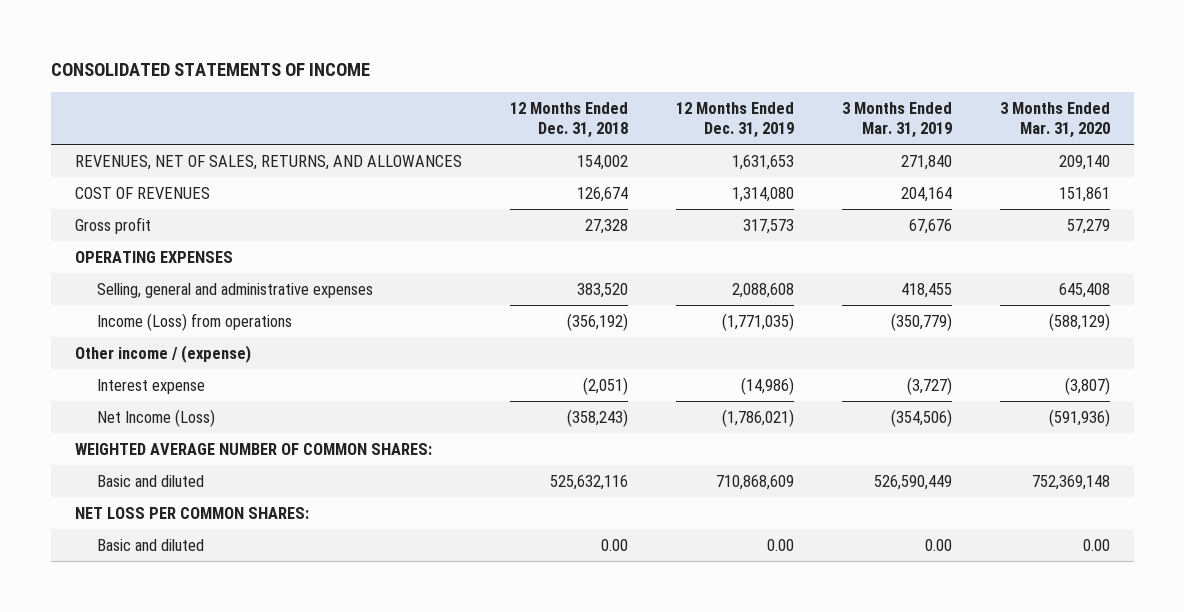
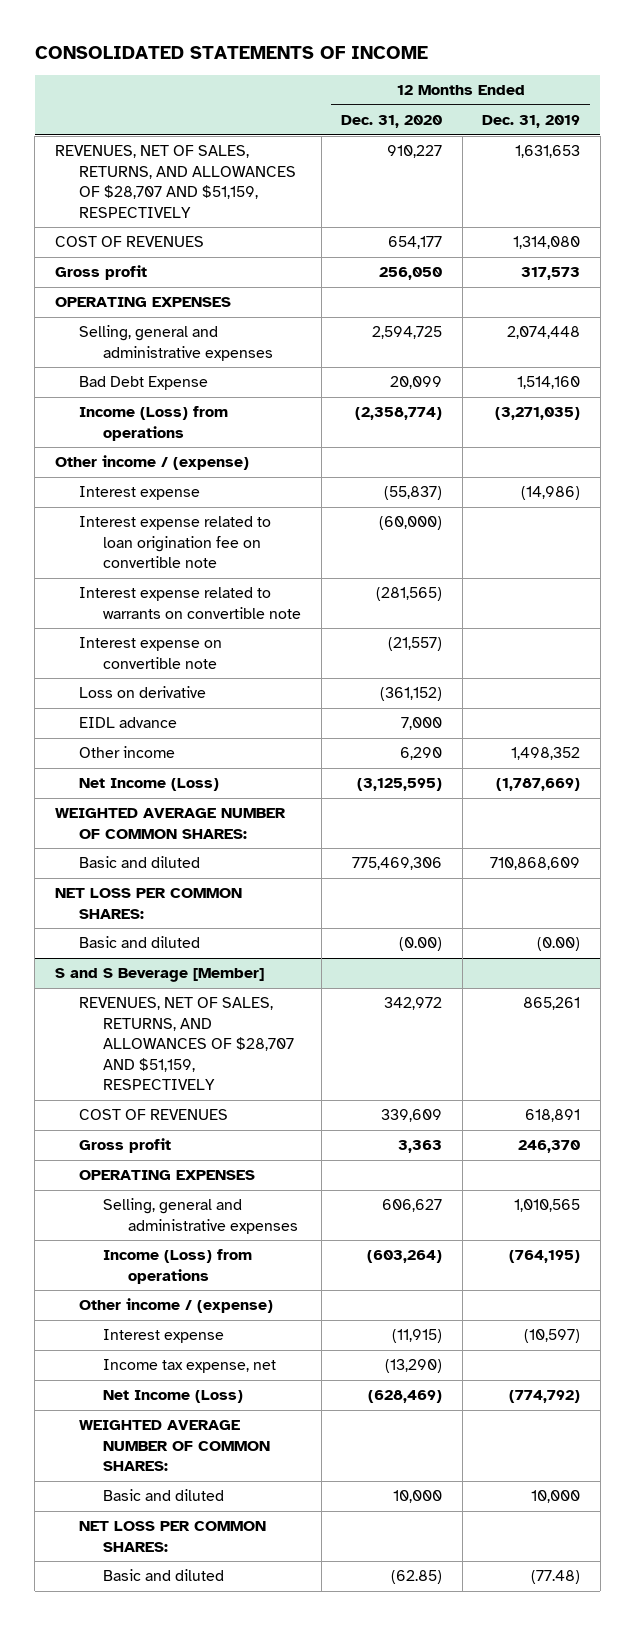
[509,102,628,138] 12 Months Ended Dec. 31, 2018 -> none
[841,102,952,138] 3 Months Ended Mar. 31, 2019 -> none
[999,102,1110,138] 3 Months Ended Mar. 31, 2020 -> none
none -> [341,115,443,129] Dec. 31, 2020
[74,154,462,170] REVENUES, NET OF SALES, RETURNS, AND ALLOWANCES -> [54,145,296,218] REVENUES, NET OF SALES, RETURNS, AND ALLOWANCES OF $28,707 AND $51,159, RESPECTIVELY
[731,282,794,298] 2,088,608 -> [507,326,581,340] 2,074,448
none -> [78,376,208,391] Bad Debt Expense
[721,312,794,331] (1,771,035) -> [495,407,581,421] (3,271,035)
none -> [78,516,271,569] Interest expense related to loan origination fee on convertible note
none -> [78,587,302,619] Interest expense related to warrants on convertible note
none -> [78,637,222,669] Interest expense on convertible note
none -> [78,686,206,699] Loss on derivative
none -> [78,717,177,729] EIDL advance
none -> [78,746,175,759] Other income
[721,408,794,427] (1,786,021) -> [496,778,581,792] (1,787,669)
[766,538,794,551] 0.00 -> [537,937,581,952] (0.00)
none -> [54,968,264,983] S and S Beverage [Member]
none -> [78,997,295,1091] REVENUES, NET OF SALES, RETURNS, AND ALLOWANCES OF $28,707 AND $51,159, RESPECTIVELY
none -> [78,1109,228,1121] COST OF REVENUES
none -> [78,1138,171,1154] Gross profit
none -> [78,1170,255,1181] OPERATING EXPENSES
none -> [103,1198,298,1234] Selling, general and administrative expenses
none -> [103,1249,253,1284] Income (Loss) from operations
none -> [78,1298,273,1314] Other income / (expense)
none -> [103,1329,225,1344] Interest expense
none -> [103,1359,277,1374] Income tax expense, net
none -> [103,1390,244,1404] Net Income (Loss)
none -> [78,1420,271,1472] WEIGHTED AVERAGE NUMBER OF COMMON SHARES:
none -> [103,1489,225,1502] Basic and diluted
none -> [78,1521,266,1552] NET LOSS PER COMMON SHARES:
none -> [103,1569,225,1582] Basic and diluted

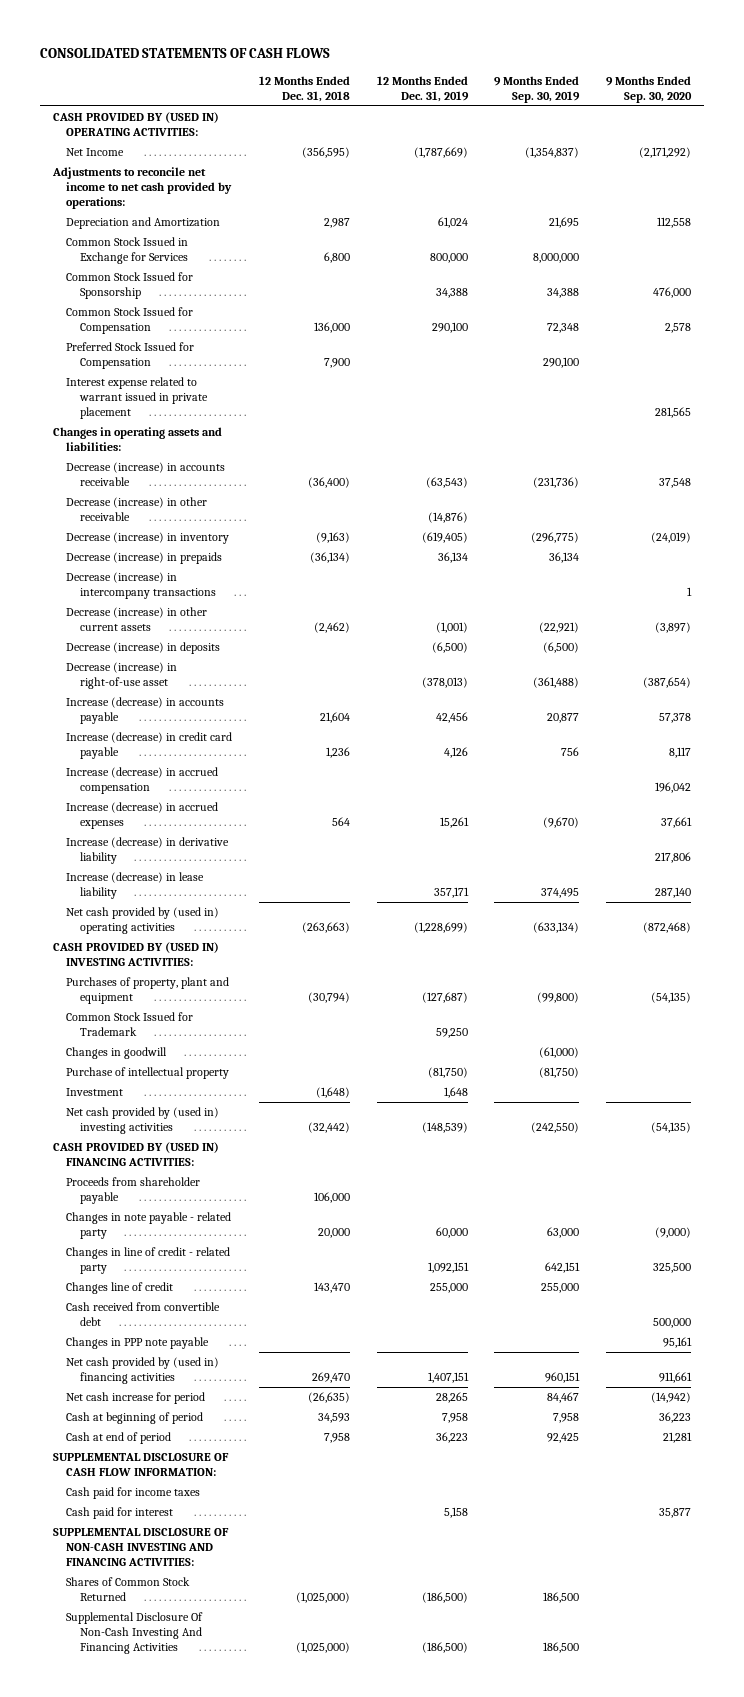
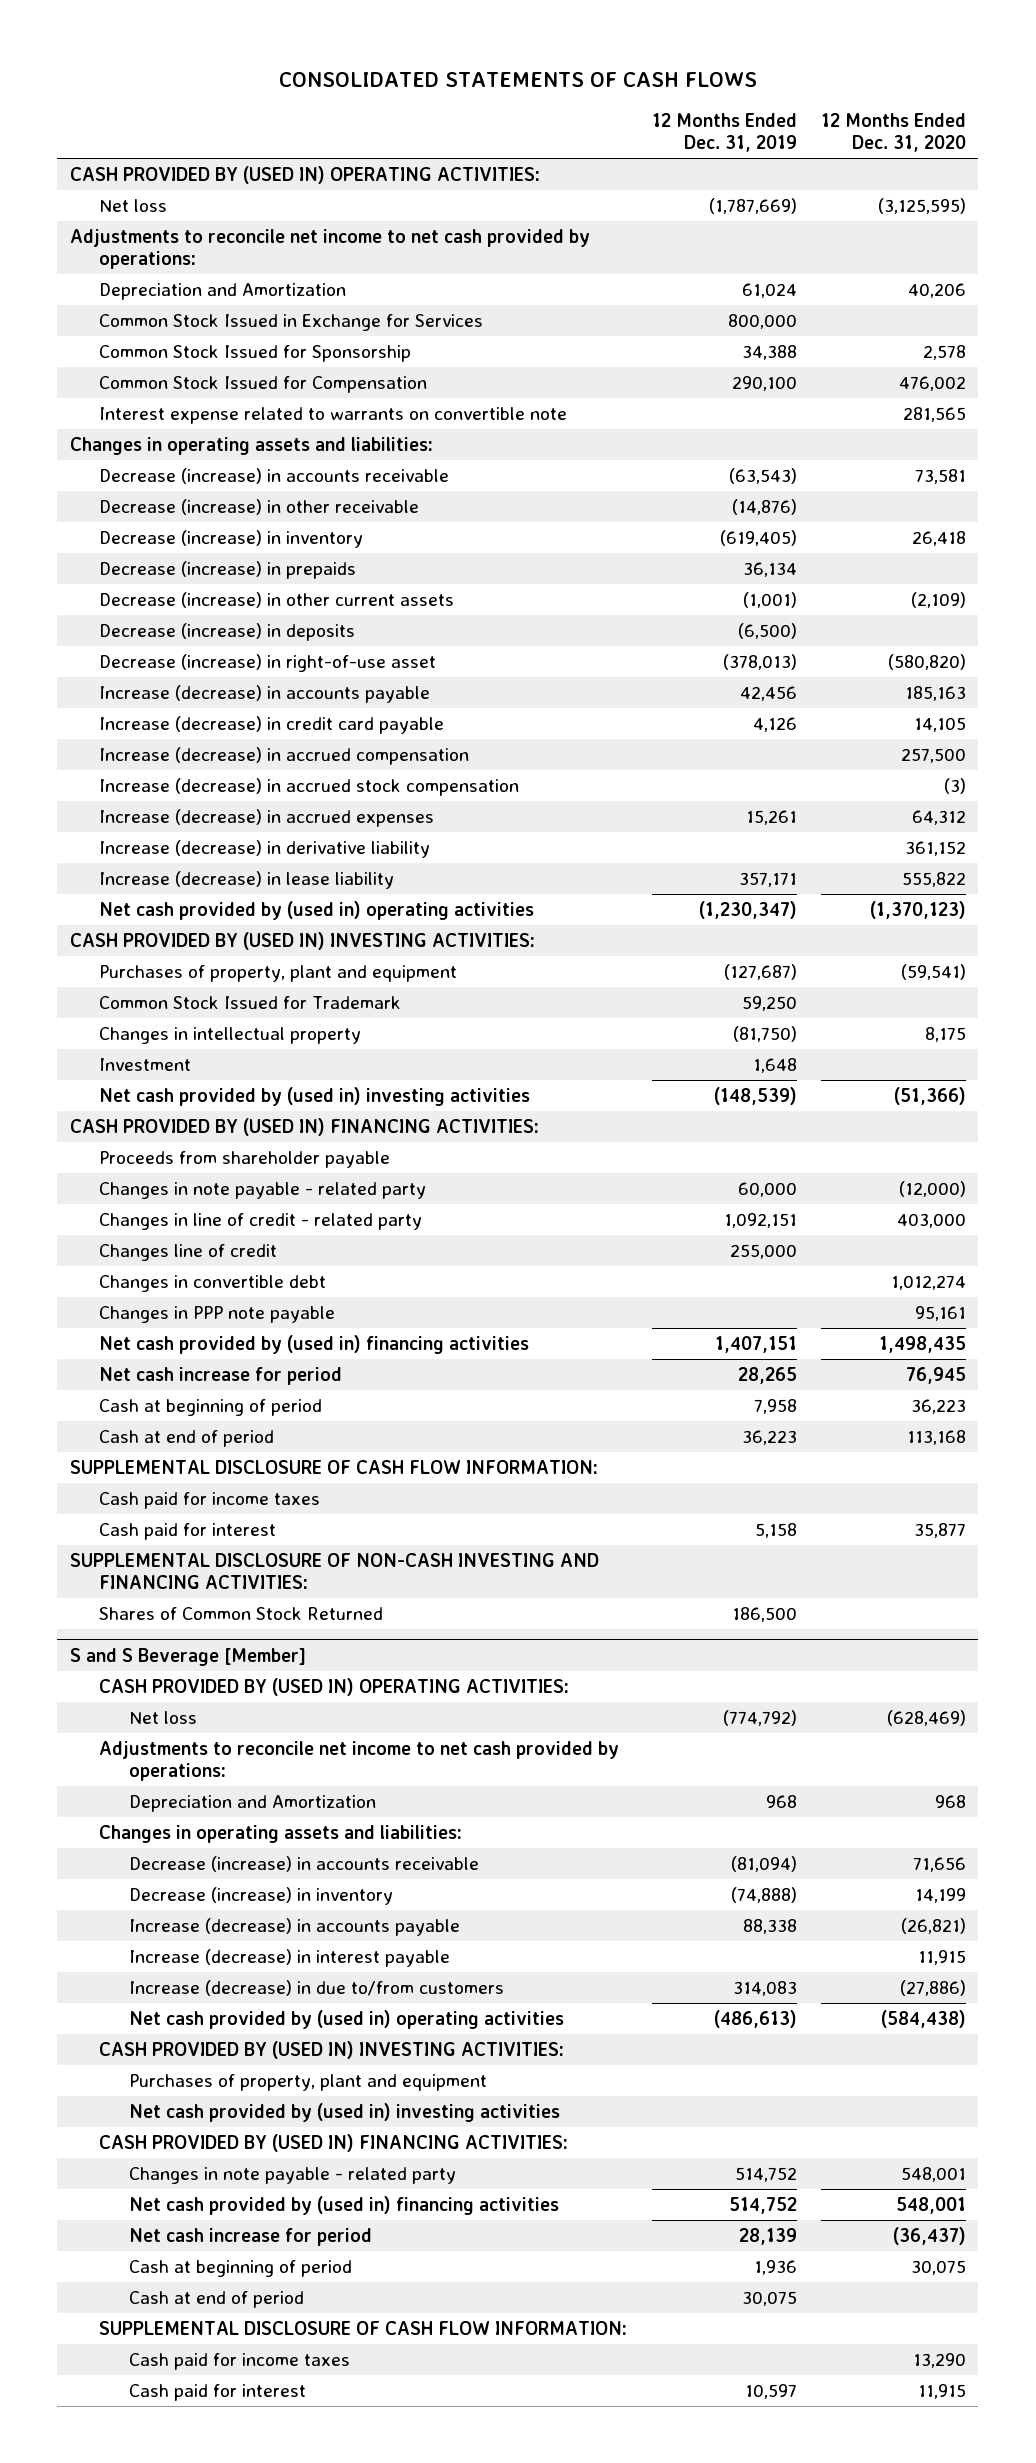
[258,75,350,102] 12 Months Ended Dec. 31, 2018 -> none
[494,75,581,103] 9 Months Ended Sep. 30, 2019 -> none
[606,75,693,103] 9 Months Ended Sep. 30, 2020 -> none
none -> [821,113,967,153] 12 Months Ended Dec. 31, 2020
[66,148,125,157] Net Income -> [99,198,168,212] Net loss
[66,342,195,370] Preferred Stock Issued for Compensation -> none
[66,377,208,419] Interest expense related to warrant issued in private placement -> none
none -> [99,406,568,424] Interest expense related to warrants on convertible note
[66,572,216,600] Decrease (increase) in intercompany transactions -> none
none -> [99,777,520,796] Increase (decrease) in accrued stock compensation
[413,922,468,934] (1,228,699) -> [698,900,797,919] (1,230,347)
[66,1047,168,1060] Changes in goodwill -> none
[66,1067,230,1080] Purchase of intellectual property -> [99,1026,362,1044] Changes in intellectual property
[66,1302,221,1327] Cash received from convertible debt -> [99,1274,327,1292] Changes in convertible debt
[66,1612,204,1654] Supplemental Disclosure Of Non-Cash Investing And Financing Activities -> none
[421,1592,468,1604] (186,500) -> [731,1606,797,1622] 186,500
none -> [69,1647,306,1666] S and S Beverage [Member]
none -> [99,1677,570,1696] CASH PROVIDED BY (USED IN) OPERATING ACTIVITIES:
none -> [128,1710,197,1724] Net loss
none -> [99,1740,620,1781] Adjustments to reconcile net income to net cash provided by operations:
none -> [128,1794,376,1812] Depreciation and Amortization
none -> [99,1824,463,1843] Changes in operating assets and liabilities:
none -> [128,1855,479,1872] Decrease (increase) in accounts receivable
none -> [128,1886,393,1905] Decrease (increase) in inventory
none -> [128,1917,460,1936] Increase (decrease) in accounts payable
none -> [128,1948,450,1967] Increase (decrease) in interest payable
none -> [128,1979,504,1996] Increase (decrease) in due to/from customers
none -> [128,2009,564,2029] Net cash provided by (used in) operating activities
none -> [99,2040,565,2059] CASH PROVIDED BY (USED IN) INVESTING ACTIVITIES:
none -> [128,2073,487,2091] Purchases of property, plant and equipment
none -> [128,2102,560,2122] Net cash provided by (used in) investing activities
none -> [99,2133,569,2152] CASH PROVIDED BY (USED IN) FINANCING ACTIVITIES:
none -> [128,2166,456,2184] Changes in note payable - related party
none -> [128,2195,559,2215] Net cash provided by (used in) financing activities
none -> [128,2227,372,2246] Net cash increase for period
none -> [128,2259,352,2277] Cash at beginning of period
none -> [128,2290,304,2308] Cash at end of period
none -> [99,2320,628,2335] SUPPLEMENTAL DISCLOSURE OF CASH FLOW INFORMATION:
none -> [128,2352,350,2370] Cash paid for income taxes
none -> [128,2383,306,2401] Cash paid for interest

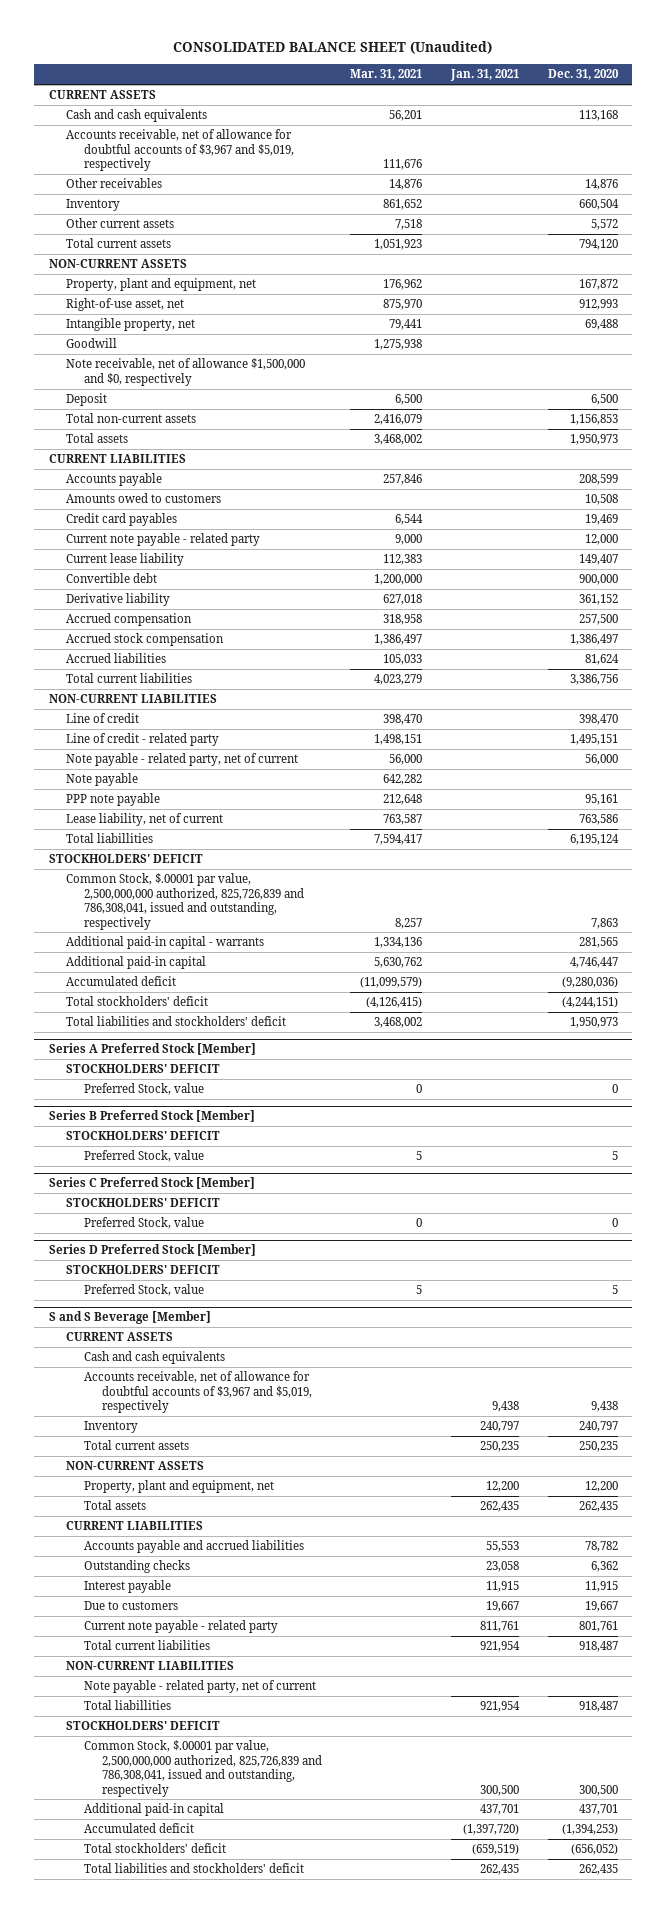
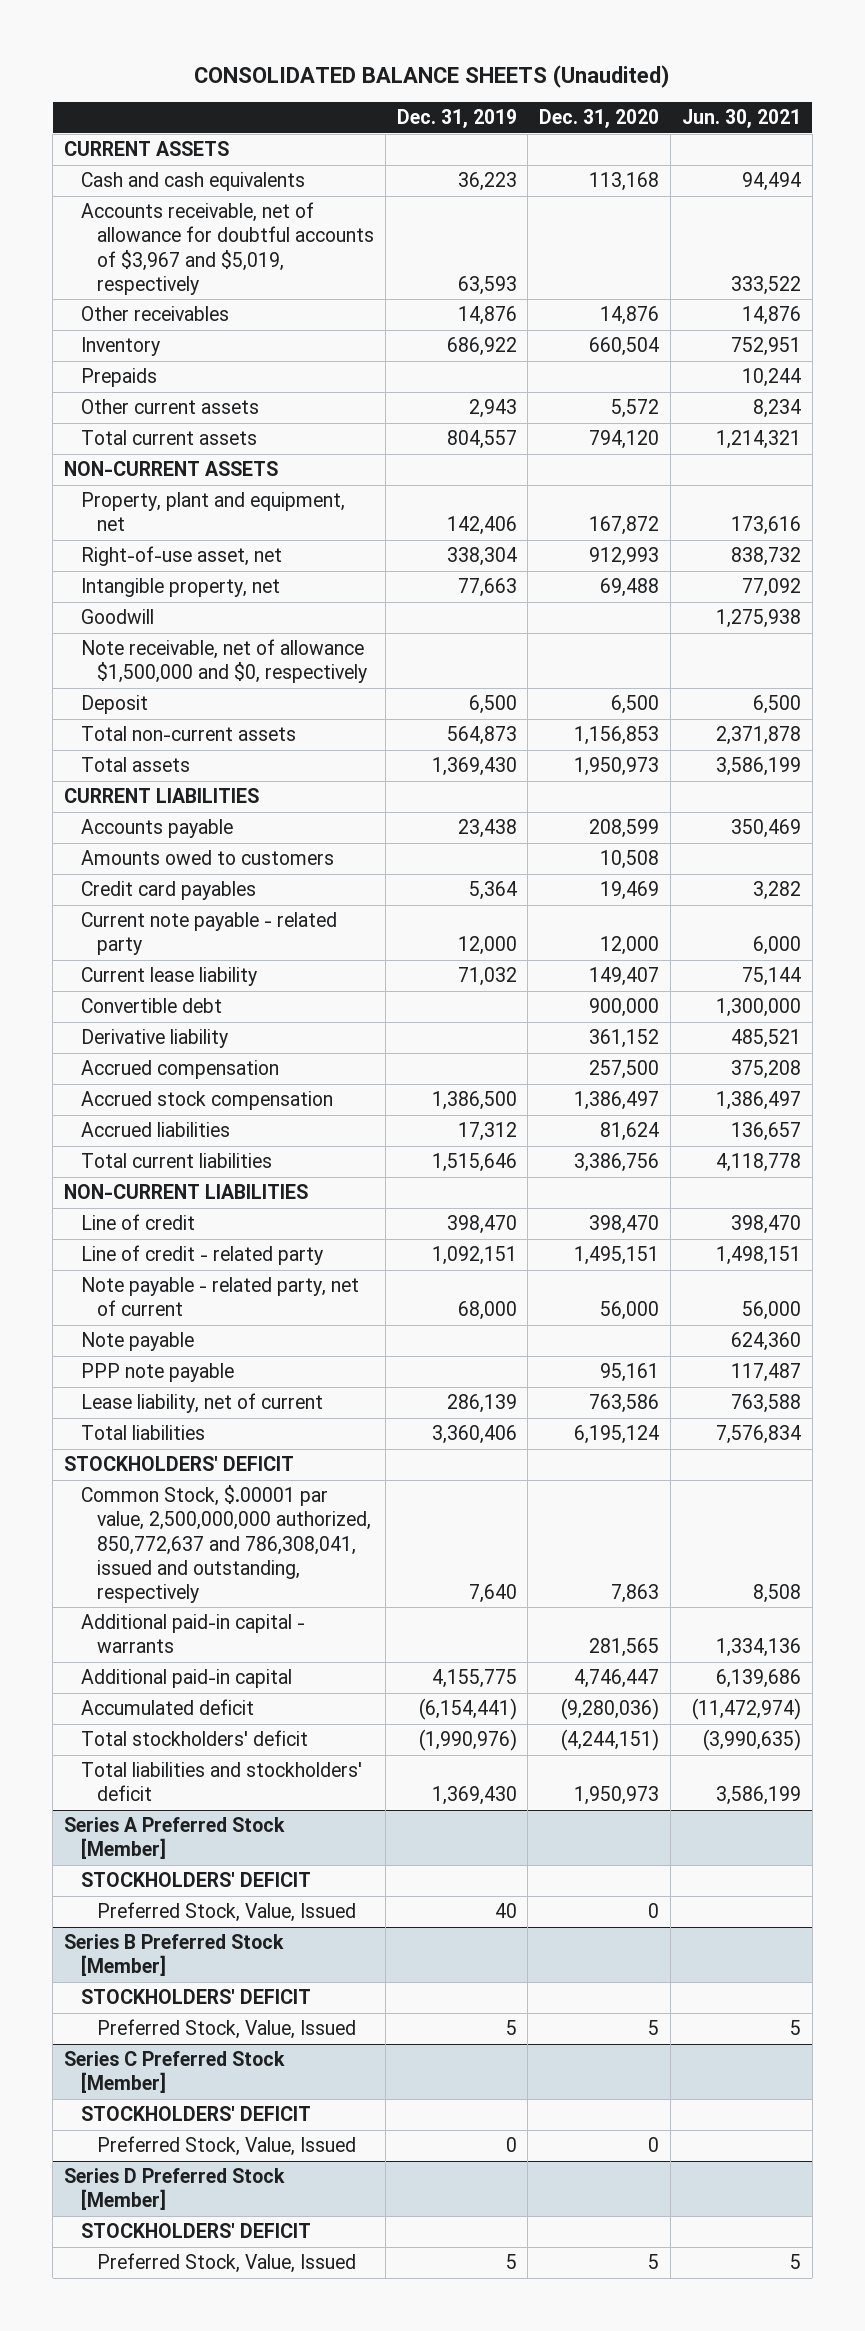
[173,41,493,55] CONSOLIDATED BALANCE SHEET (Unaudited) -> [194,64,671,88] CONSOLIDATED BALANCE SHEETS (Unaudited)
[350,69,423,81] Mar. 31, 2021 -> none
[450,69,520,82] Jan. 31, 2021 -> none
none -> [396,109,517,129] Dec. 31, 2019
none -> [681,109,801,129] Jun. 30, 2021
none -> [80,368,157,388] Prepaids
[66,833,154,844] Total liabillities -> [80,1425,205,1441] Total liabilities
[66,873,304,930] Common Stock, $.00001 par value, 2,500,000,000 authorized, 825,726,839 and 786,308,041, issued and outstanding, respectively -> [80,1485,371,1603] Common Stock, $.00001 par value, 2,500,000,000 authorized, 850,772,637 and 786,308,041, issued and outstanding, respectively
[83,1083,204,1096] Preferred Stock, value -> [96,1902,356,1923] Preferred Stock, Value, Issued
[83,1150,204,1163] Preferred Stock, value -> [96,2019,356,2040] Preferred Stock, Value, Issued
[83,1217,204,1230] Preferred Stock, value -> [96,2136,356,2157] Preferred Stock, Value, Issued
[48,1311,211,1325] S and S Beverage [Member] -> none
[66,1332,174,1342] CURRENT ASSETS -> none
[83,1351,225,1365] Cash and cash equivalents -> none
[83,1371,312,1414] Accounts receivable, net of allowance for doubtful accounts of $3,967 and $5,019, respectively -> none
[83,1421,138,1434] Inventory -> none
[83,1440,189,1451] Total current assets -> none
[66,1461,205,1471] NON-CURRENT ASSETS -> none
[83,1480,274,1494] Property, plant and equipment, net -> none
[83,1500,146,1511] Total assets -> none
[66,1521,204,1531] CURRENT LIABILITIES -> none
[83,1540,304,1554] Accounts payable and accrued liabilities -> none
[83,1560,190,1574] Outstanding checks -> none
[83,1580,171,1594] Interest payable -> none
[83,1601,178,1611] Due to customers -> none
[83,1620,278,1634] Current note payable - related party -> none
[83,1640,210,1651] Total current liabilities -> none
[66,1661,235,1671] NON-CURRENT LIABILITIES -> none
[83,1680,316,1694] Note payable - related party, net of current -> none
[83,1700,171,1711] Total liabillities -> none
[66,1721,221,1731] STOCKHOLDERS' DEFICIT -> none
[83,1740,322,1797] Common Stock, $.00001 par value, 2,500,000,000 authorized, 825,726,839 and 786,308,041, issued and outstanding, respectively -> none
[83,1803,224,1817] Additional paid-in capital -> none
[83,1823,194,1834] Accumulated deficit -> none
[83,1843,226,1854] Total stockholders' deficit -> none
[83,1863,304,1874] Total liabilities and stockholders' deficit -> none
[83,1284,204,1297] Preferred Stock, value -> [96,2253,356,2274] Preferred Stock, Value, Issued

